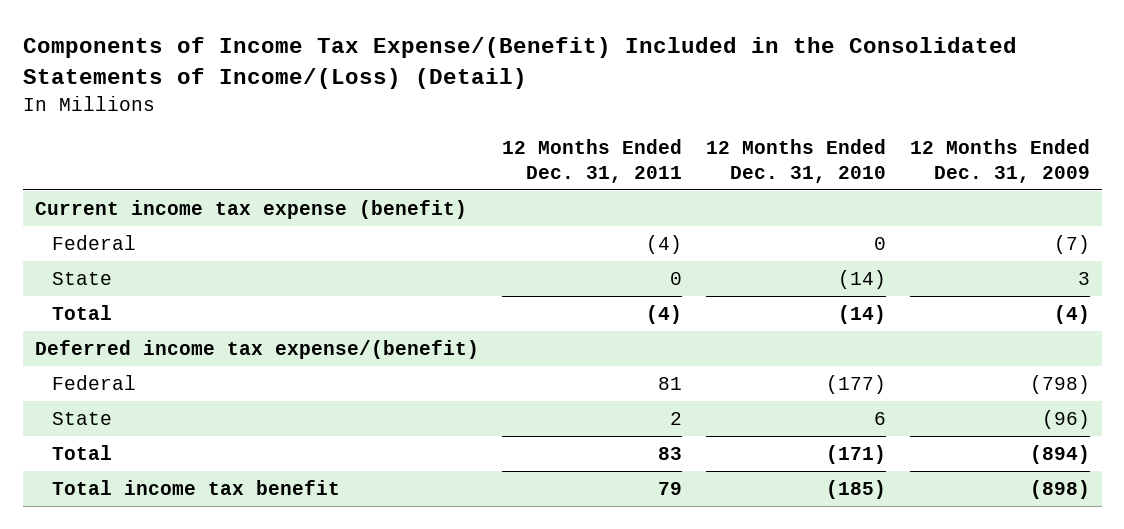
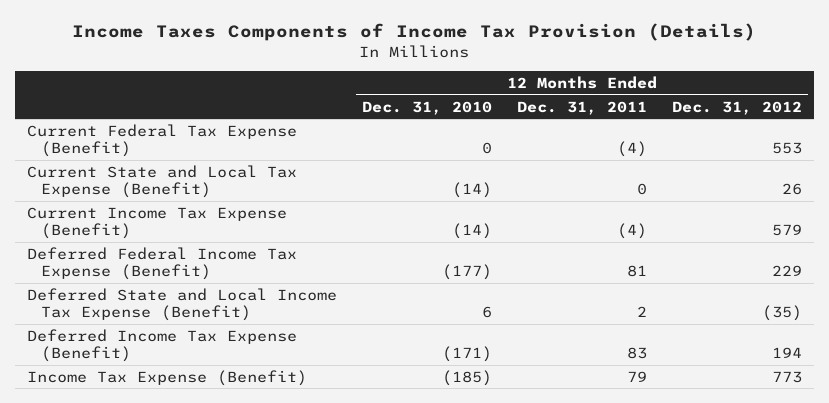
[22,37,1017,89] Components of Income Tax Expense/(Benefit) Included in the Consolidated Statements of Income/(Loss) (Detail) -> [72,23,757,42] Income Taxes Components of Income Tax Provision (Details)
[909,139,1090,184] 12 Months Ended Dec. 31, 2009 -> none
none -> [671,100,802,115] Dec. 31, 2012
[34,199,467,219] Current income tax expense (benefit) -> none
[34,339,479,359] Deferred income tax expense/(benefit) -> none
[52,234,137,250] Federal -> [27,123,298,157] Current Federal Tax Expense (Benefit)
[52,271,113,285] State -> [27,164,298,198] Current State and Local Tax Expense (Benefit)
[52,304,113,320] Total -> [27,206,288,239] Current Income Tax Expense (Benefit)
[52,374,137,390] Federal -> [27,246,298,280] Deferred Federal Income Tax Expense (Benefit)
[52,411,113,425] State -> [27,287,338,321] Deferred State and Local Income Tax Expense (Benefit)
[52,444,113,460] Total -> [27,328,298,362] Deferred Income Tax Expense (Benefit)
[52,479,341,495] Total income tax benefit -> [27,369,308,386] Income Tax Expense (Benefit)

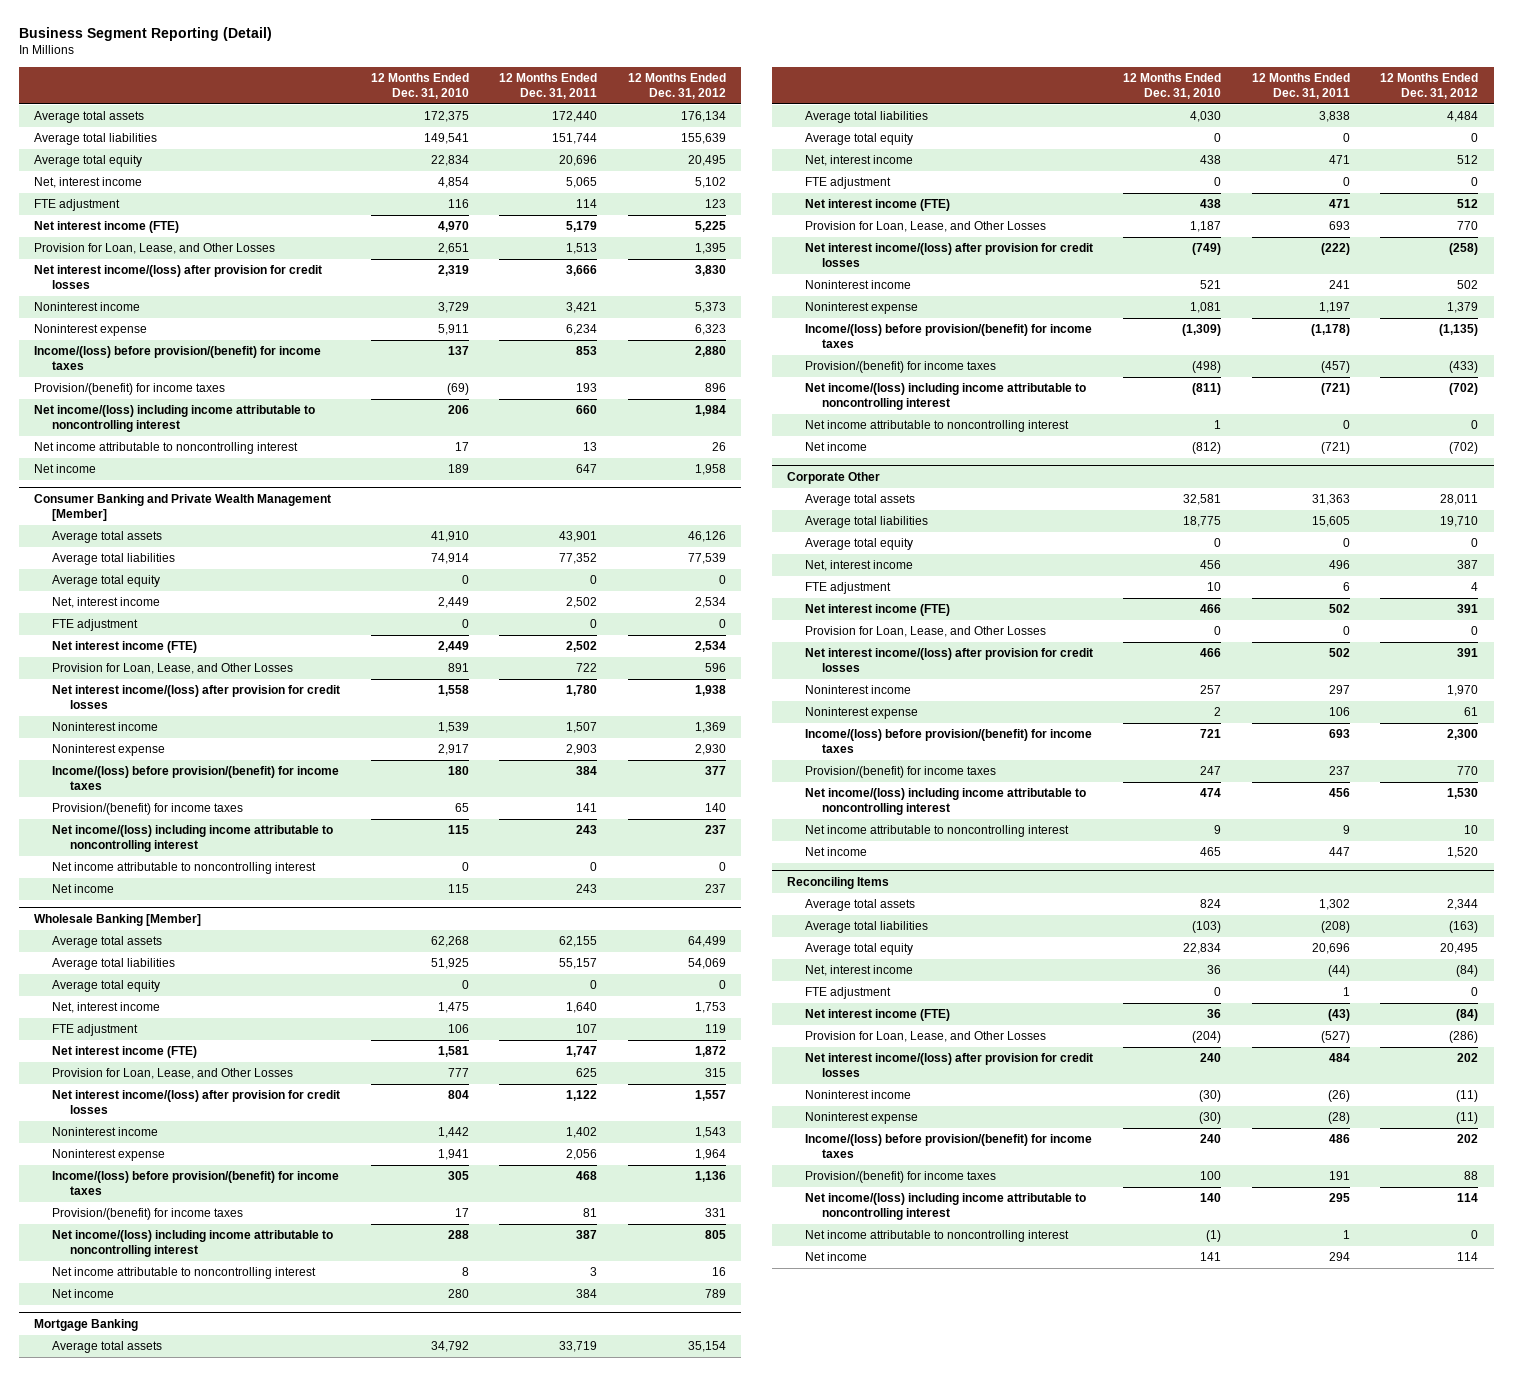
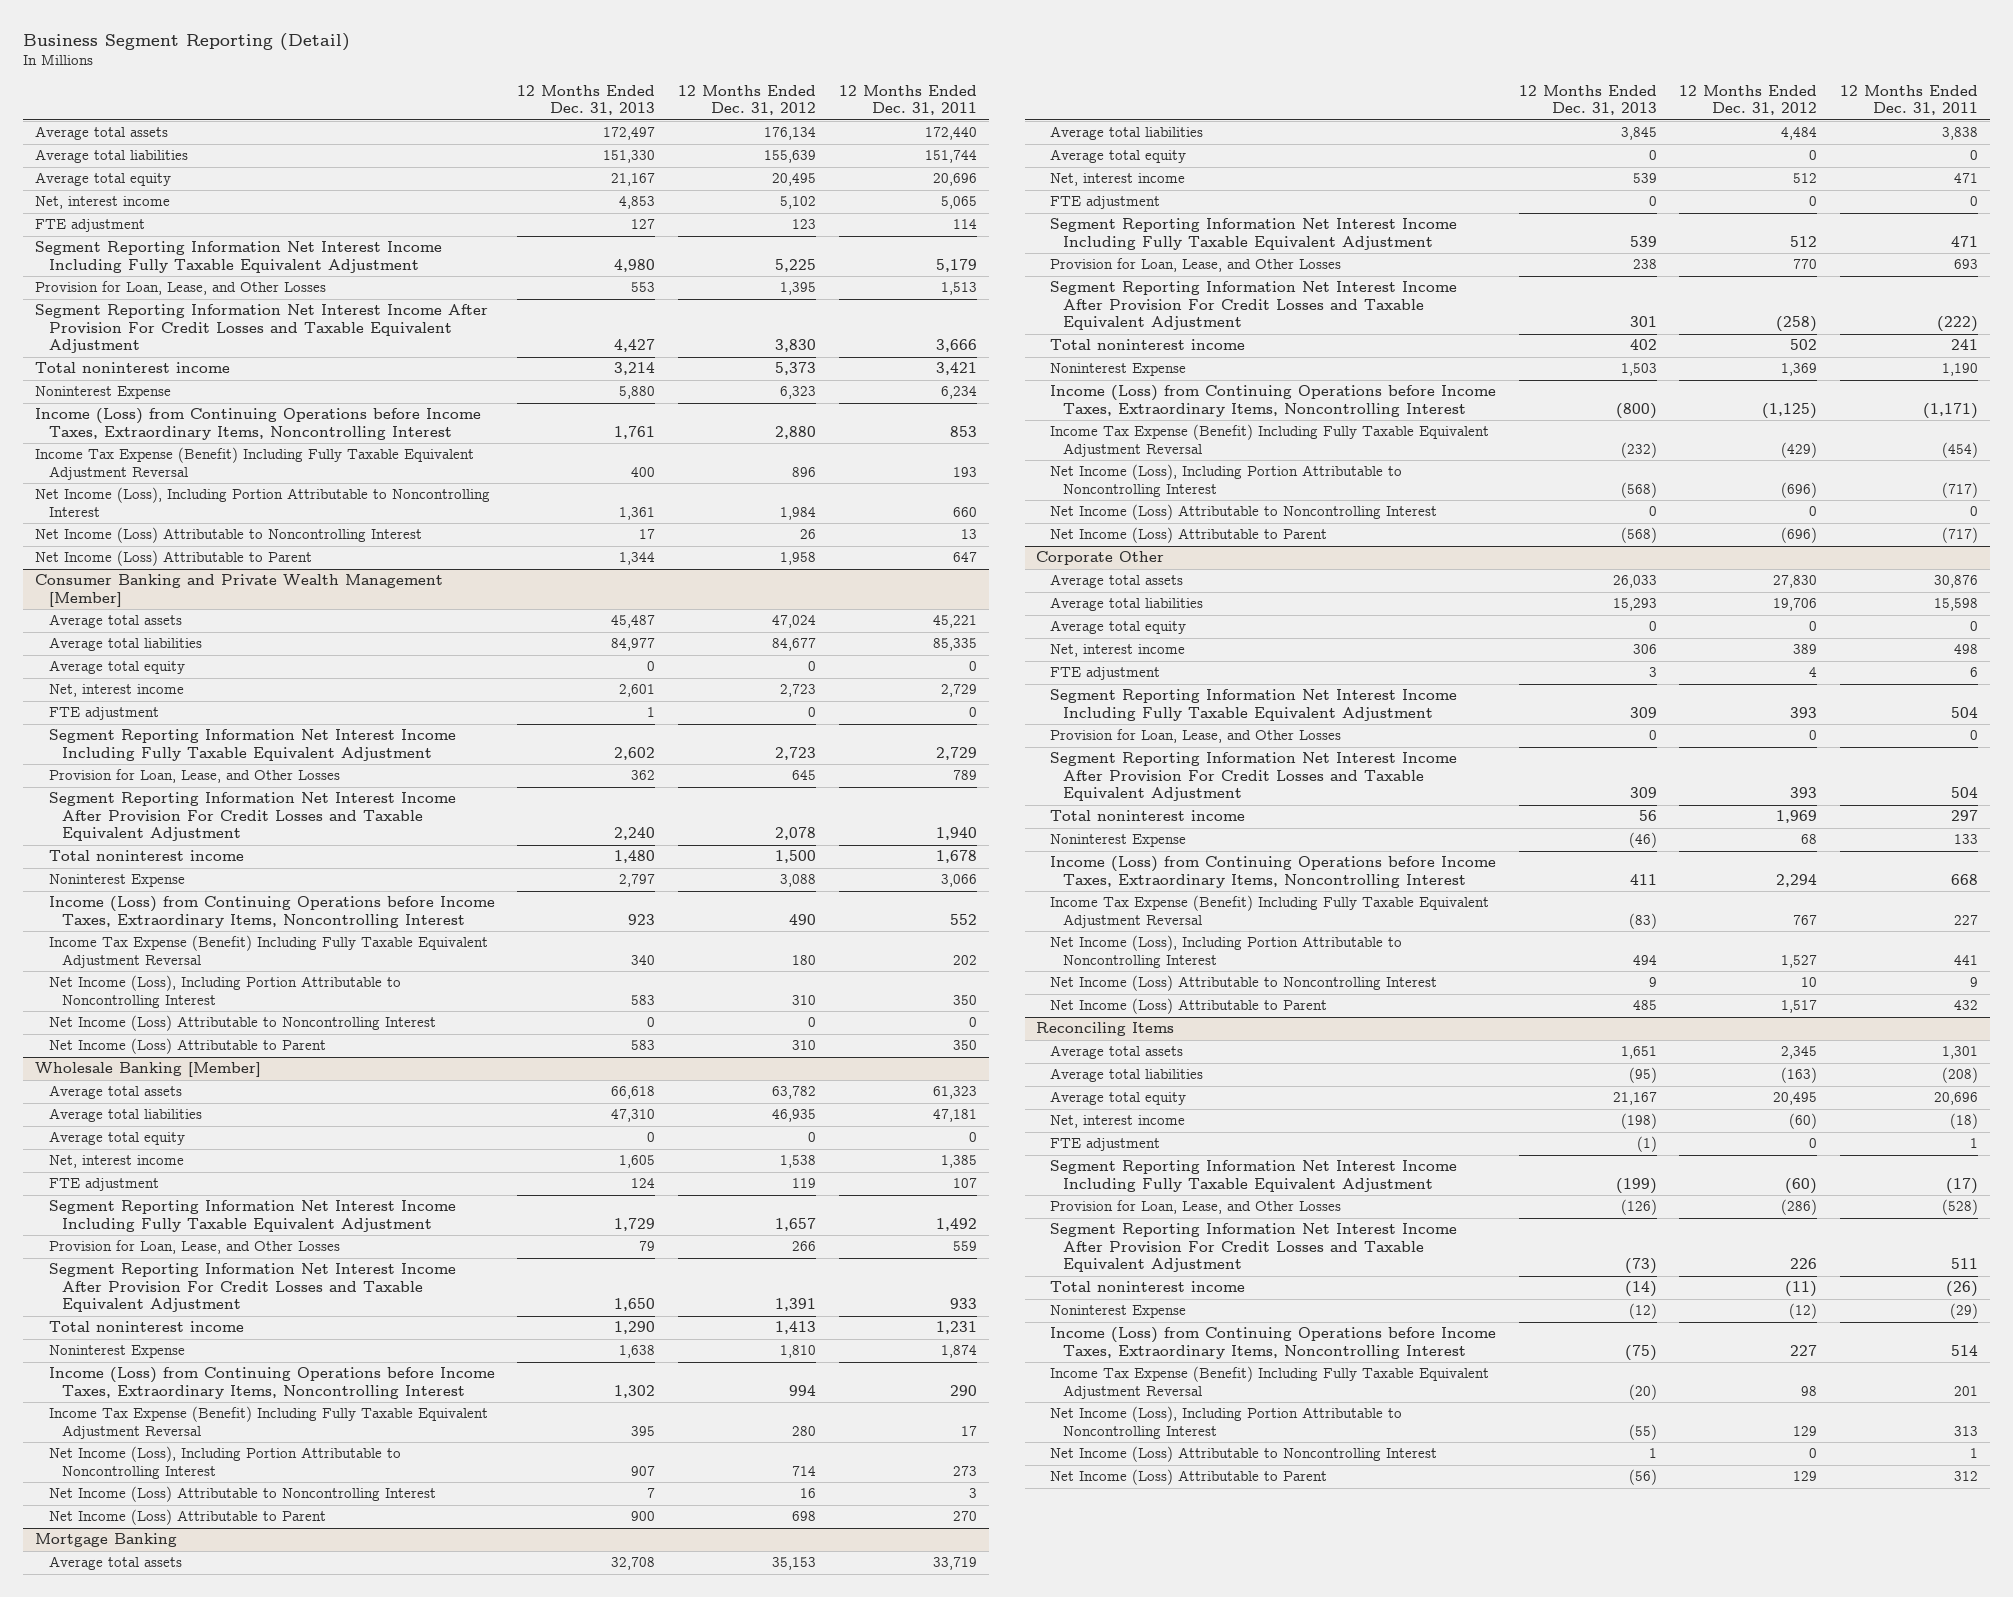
[370,72,469,99] 12 Months Ended Dec. 31, 2010 -> none
none -> [517,84,656,116] 12 Months Ended Dec. 31, 2013
[34,221,180,234] Net interest income (FTE) -> [34,241,442,273] Segment Reporting Information Net Interest Income Including Fully Taxable Equivalent Adjustment
[34,265,323,290] Net interest income/(loss) after provision for credit losses -> [34,304,488,354] Segment Reporting Information Net Interest Income After Provision For Credit Losses and Taxable Equivalent Adjustment
[34,302,141,312] Noninterest income -> [34,362,230,374] Total noninterest income
[34,324,148,337] Noninterest expense -> [34,386,171,400] Noninterest Expense
[34,346,322,371] Income/(loss) before provision/(benefit) for income taxes -> [34,408,481,440] Income (Loss) from Continuing Operations before Income Taxes, Extraordinary Items, Noncontrolling Interest
[34,383,226,396] Provision/(benefit) for income taxes -> [34,447,474,480] Income Tax Expense (Benefit) Including Fully Taxable Equivalent Adjustment Reversal
[34,405,316,433] Net income/(loss) including income attributable to noncontrolling interest -> [34,487,490,517] Net Income (Loss), Including Portion Attributable to Noncontrolling Interest
[34,442,299,455] Net income attributable to noncontrolling interest -> [34,527,422,544] Net Income (Loss) Attributable to Noncontrolling Interest
[34,464,97,474] Net income -> [34,550,312,567] Net Income (Loss) Attributable to Parent
[559,531,598,543] 43,901 -> [933,615,978,629] 45,221
[687,531,726,543] 46,126 -> [772,615,817,629] 47,024
[559,553,598,565] 77,352 -> [933,638,978,652] 85,335
[687,553,726,565] 77,539 -> [772,638,817,652] 84,677
[566,597,598,609] 2,502 -> [941,684,978,698] 2,729
[694,597,726,609] 2,534 -> [780,684,817,698] 2,723
[52,641,198,654] Net interest income (FTE) -> [48,729,456,761] Segment Reporting Information Net Interest Income Including Fully Taxable Equivalent Adjustment
[566,641,598,653] 2,502 -> [936,746,978,760] 2,729
[694,641,726,653] 2,534 -> [775,746,817,760] 2,723
[576,663,598,673] 722 -> [953,770,978,781] 789
[704,663,726,673] 596 -> [792,770,817,781] 645
[52,685,341,710] Net interest income/(loss) after provision for credit losses -> [48,792,456,842] Segment Reporting Information Net Interest Income After Provision For Credit Losses and Taxable Equivalent Adjustment
[566,685,598,697] 1,780 -> [936,827,978,841] 1,940
[694,685,726,697] 1,938 -> [775,827,817,841] 2,078
[52,722,159,732] Noninterest income -> [48,850,244,862] Total noninterest income
[566,722,598,734] 1,507 -> [936,850,978,864] 1,678
[694,722,726,734] 1,369 -> [775,850,817,864] 1,500
[52,744,166,757] Noninterest expense -> [48,874,185,888] Noninterest Expense
[566,744,598,756] 2,903 -> [941,874,978,888] 3,066
[694,744,726,756] 2,930 -> [780,874,817,888] 3,088
[52,766,340,791] Income/(loss) before provision/(benefit) for income taxes -> [48,896,495,928] Income (Loss) from Continuing Operations before Income Taxes, Extraordinary Items, Noncontrolling Interest
[576,766,598,776] 384 -> [950,913,978,925] 552
[704,766,726,776] 377 -> [789,913,817,925] 490
[52,803,244,816] Provision/(benefit) for income taxes -> [48,935,488,968] Income Tax Expense (Benefit) Including Fully Taxable Equivalent Adjustment Reversal
[576,803,598,813] 141 -> [953,954,978,965] 202
[704,803,726,813] 140 -> [792,954,817,965] 180
[52,825,334,853] Net income/(loss) including income attributable to noncontrolling interest -> [48,975,401,1008] Net Income (Loss), Including Portion Attributable to Noncontrolling Interest
[576,825,598,835] 243 -> [953,994,978,1005] 350
[704,825,726,835] 237 -> [792,994,817,1005] 310
[52,862,317,875] Net income attributable to noncontrolling interest -> [48,1015,436,1032] Net Income (Loss) Attributable to Noncontrolling Interest
[52,884,115,894] Net income -> [48,1038,326,1055] Net Income (Loss) Attributable to Parent
[576,884,598,894] 243 -> [953,1040,978,1051] 350
[704,884,726,894] 237 -> [792,1040,817,1051] 310
[559,936,598,948] 62,155 -> [933,1086,978,1100] 61,323
[687,936,726,948] 64,499 -> [772,1086,817,1100] 63,782
[559,958,598,970] 55,157 -> [933,1109,978,1123] 47,181
[687,958,726,970] 54,069 -> [772,1109,817,1123] 46,935
[566,1002,598,1014] 1,640 -> [941,1155,978,1169] 1,385
[694,1002,726,1014] 1,753 -> [780,1155,817,1169] 1,538
[52,1046,198,1059] Net interest income (FTE) -> [48,1200,456,1232] Segment Reporting Information Net Interest Income Including Fully Taxable Equivalent Adjustment
[566,1046,598,1058] 1,747 -> [936,1217,978,1231] 1,492
[694,1046,726,1058] 1,872 -> [775,1217,817,1231] 1,657
[576,1068,598,1078] 625 -> [953,1241,978,1252] 559
[704,1068,726,1078] 315 -> [792,1241,817,1252] 266
[52,1090,341,1115] Net interest income/(loss) after provision for credit losses -> [48,1263,456,1313] Segment Reporting Information Net Interest Income After Provision For Credit Losses and Taxable Equivalent Adjustment
[566,1090,598,1102] 1,122 -> [950,1298,978,1310] 933
[694,1090,726,1102] 1,557 -> [775,1298,817,1312] 1,391
[52,1127,159,1137] Noninterest income -> [48,1321,244,1333] Total noninterest income
[566,1127,598,1139] 1,402 -> [936,1321,978,1335] 1,231
[694,1127,726,1139] 1,543 -> [775,1321,817,1335] 1,413
[52,1149,166,1162] Noninterest expense -> [48,1345,185,1359] Noninterest Expense
[566,1149,598,1161] 2,056 -> [941,1345,978,1359] 1,874
[694,1149,726,1161] 1,964 -> [780,1345,817,1359] 1,810
[52,1171,340,1196] Income/(loss) before provision/(benefit) for income taxes -> [48,1367,495,1399] Income (Loss) from Continuing Operations before Income Taxes, Extraordinary Items, Noncontrolling Interest
[576,1171,598,1181] 468 -> [950,1384,978,1396] 290
[694,1171,726,1183] 1,136 -> [789,1384,817,1396] 994
[52,1208,244,1221] Provision/(benefit) for income taxes -> [48,1406,488,1439] Income Tax Expense (Benefit) Including Fully Taxable Equivalent Adjustment Reversal
[583,1208,598,1218] 81 -> [961,1425,978,1436] 17
[704,1208,726,1218] 331 -> [792,1425,817,1436] 280
[52,1230,334,1258] Net income/(loss) including income attributable to noncontrolling interest -> [48,1446,401,1479] Net Income (Loss), Including Portion Attributable to Noncontrolling Interest
[576,1230,598,1240] 387 -> [953,1465,978,1476] 273
[704,1230,726,1240] 805 -> [792,1465,817,1476] 714
[52,1267,317,1280] Net income attributable to noncontrolling interest -> [48,1486,436,1503] Net Income (Loss) Attributable to Noncontrolling Interest
[52,1289,115,1299] Net income -> [48,1509,326,1526] Net Income (Loss) Attributable to Parent
[576,1289,598,1299] 384 -> [953,1511,978,1522] 270
[704,1289,726,1299] 789 -> [792,1511,817,1522] 698
[687,1341,726,1353] 35,154 -> [772,1557,817,1571] 35,153
[804,199,950,212] Net interest income (FTE) -> [1049,218,1457,250] Segment Reporting Information Net Interest Income Including Fully Taxable Equivalent Adjustment
[804,243,1093,268] Net interest income/(loss) after provision for credit losses -> [1049,281,1457,331] Segment Reporting Information Net Interest Income After Provision For Credit Losses and Taxable Equivalent Adjustment
[804,280,911,290] Noninterest income -> [1049,339,1245,351] Total noninterest income
[804,302,918,315] Noninterest expense -> [1049,363,1186,377] Noninterest Expense
[1318,302,1350,314] 1,197 -> [1942,363,1979,377] 1,190
[1447,302,1479,314] 1,379 -> [1781,363,1818,377] 1,369
[804,324,1092,349] Income/(loss) before provision/(benefit) for income taxes -> [1049,385,1496,417] Income (Loss) from Continuing Operations before Income Taxes, Extraordinary Items, Noncontrolling Interest
[1310,324,1350,337] (1,178) -> [1923,402,1979,419] (1,171)
[1439,324,1479,337] (1,135) -> [1762,402,1818,419] (1,125)
[804,361,996,374] Provision/(benefit) for income taxes -> [1049,424,1489,457] Income Tax Expense (Benefit) Including Fully Taxable Equivalent Adjustment Reversal
[1320,361,1350,374] (457) -> [1942,441,1979,458] (454)
[1449,361,1479,374] (433) -> [1781,441,1818,458] (429)
[804,383,1086,411] Net income/(loss) including income attributable to noncontrolling interest -> [1049,464,1402,497] Net Income (Loss), Including Portion Attributable to Noncontrolling Interest
[1320,383,1350,396] (721) -> [1942,481,1979,498] (717)
[1449,383,1479,396] (702) -> [1781,481,1818,498] (696)
[804,420,1069,433] Net income attributable to noncontrolling interest -> [1049,504,1437,521] Net Income (Loss) Attributable to Noncontrolling Interest
[804,442,867,452] Net income -> [1049,527,1327,544] Net Income (Loss) Attributable to Parent
[1320,442,1350,455] (721) -> [1942,527,1979,544] (717)
[1449,442,1479,455] (702) -> [1781,527,1818,544] (696)
[1311,494,1350,506] 31,363 -> [1934,575,1979,589] 30,876
[1440,494,1479,506] 28,011 -> [1773,575,1818,589] 27,830
[1311,516,1350,528] 15,605 -> [1934,598,1979,612] 15,598
[1440,516,1479,528] 19,710 -> [1773,598,1818,612] 19,706
[1328,560,1350,570] 496 -> [1954,644,1979,655] 498
[1457,560,1479,570] 387 -> [1793,644,1818,655] 389
[804,604,950,617] Net interest income (FTE) -> [1049,689,1457,721] Segment Reporting Information Net Interest Income Including Fully Taxable Equivalent Adjustment
[1328,604,1350,614] 502 -> [1951,706,1979,718] 504
[1457,604,1479,614] 391 -> [1790,706,1818,718] 393
[804,648,1093,673] Net interest income/(loss) after provision for credit losses -> [1049,752,1457,802] Segment Reporting Information Net Interest Income After Provision For Credit Losses and Taxable Equivalent Adjustment
[1328,648,1350,658] 502 -> [1951,787,1979,799] 504
[1457,648,1479,658] 391 -> [1790,787,1818,799] 393
[804,685,911,695] Noninterest income -> [1049,810,1245,822] Total noninterest income
[1447,685,1479,697] 1,970 -> [1776,810,1818,824] 1,969
[804,707,918,720] Noninterest expense -> [1049,834,1186,848] Noninterest Expense
[1328,707,1350,717] 106 -> [1954,834,1979,845] 133
[1464,707,1479,717] 61 -> [1801,834,1818,845] 68
[804,729,1092,754] Income/(loss) before provision/(benefit) for income taxes -> [1049,856,1496,888] Income (Loss) from Continuing Operations before Income Taxes, Extraordinary Items, Noncontrolling Interest
[1328,729,1350,739] 693 -> [1951,873,1979,885] 668
[1447,729,1479,741] 2,300 -> [1776,873,1818,887] 2,294
[804,766,996,779] Provision/(benefit) for income taxes -> [1049,895,1489,928] Income Tax Expense (Benefit) Including Fully Taxable Equivalent Adjustment Reversal
[1328,766,1350,776] 237 -> [1954,914,1979,925] 227
[1457,766,1479,776] 770 -> [1793,914,1818,925] 767
[804,788,1086,816] Net income/(loss) including income attributable to noncontrolling interest -> [1049,935,1402,968] Net Income (Loss), Including Portion Attributable to Noncontrolling Interest
[1328,788,1350,798] 456 -> [1954,954,1979,965] 441
[1447,788,1479,800] 1,530 -> [1781,954,1818,968] 1,527
[804,825,1069,838] Net income attributable to noncontrolling interest -> [1049,975,1437,992] Net Income (Loss) Attributable to Noncontrolling Interest
[804,847,867,857] Net income -> [1049,998,1327,1015] Net Income (Loss) Attributable to Parent
[1328,847,1350,857] 447 -> [1954,1000,1979,1011] 432
[1447,847,1479,859] 1,520 -> [1781,1000,1818,1014] 1,517
[1318,899,1350,911] 1,302 -> [1942,1046,1979,1060] 1,301
[1447,899,1479,911] 2,344 -> [1781,1046,1818,1060] 2,345
[1327,965,1350,978] (44) -> [1950,1113,1979,1130] (18)
[1456,965,1479,978] (84) -> [1789,1113,1818,1130] (60)
[804,1009,950,1022] Net interest income (FTE) -> [1049,1160,1457,1192] Segment Reporting Information Net Interest Income Including Fully Taxable Equivalent Adjustment
[1327,1009,1350,1022] (43) -> [1946,1177,1979,1194] (17)
[1456,1009,1479,1022] (84) -> [1785,1177,1818,1194] (60)
[1320,1031,1350,1044] (527) -> [1942,1199,1979,1216] (528)
[804,1053,1093,1078] Net interest income/(loss) after provision for credit losses -> [1049,1223,1457,1273] Segment Reporting Information Net Interest Income After Provision For Credit Losses and Taxable Equivalent Adjustment
[1328,1053,1350,1063] 484 -> [1951,1258,1979,1270] 511
[1457,1053,1479,1063] 202 -> [1790,1258,1818,1270] 226
[804,1090,911,1100] Noninterest income -> [1049,1281,1245,1293] Total noninterest income
[804,1112,918,1125] Noninterest expense -> [1049,1305,1186,1319] Noninterest Expense
[1327,1112,1350,1125] (28) -> [1950,1303,1979,1320] (29)
[1456,1112,1479,1125] (11) -> [1789,1303,1818,1320] (12)
[804,1134,1092,1159] Income/(loss) before provision/(benefit) for income taxes -> [1049,1327,1496,1359] Income (Loss) from Continuing Operations before Income Taxes, Extraordinary Items, Noncontrolling Interest
[1328,1134,1350,1144] 486 -> [1951,1344,1979,1356] 514
[1457,1134,1479,1144] 202 -> [1790,1344,1818,1356] 227
[804,1171,996,1184] Provision/(benefit) for income taxes -> [1049,1366,1489,1399] Income Tax Expense (Benefit) Including Fully Taxable Equivalent Adjustment Reversal
[1328,1171,1350,1181] 191 -> [1954,1385,1979,1396] 201
[1464,1171,1479,1181] 88 -> [1801,1385,1818,1396] 98
[804,1193,1086,1221] Net income/(loss) including income attributable to noncontrolling interest -> [1049,1406,1402,1439] Net Income (Loss), Including Portion Attributable to Noncontrolling Interest
[1328,1193,1350,1203] 295 -> [1954,1425,1979,1436] 313
[1457,1193,1479,1203] 114 -> [1793,1425,1818,1436] 129
[804,1230,1069,1243] Net income attributable to noncontrolling interest -> [1049,1446,1437,1463] Net Income (Loss) Attributable to Noncontrolling Interest
[804,1252,867,1262] Net income -> [1049,1469,1327,1486] Net Income (Loss) Attributable to Parent
[1328,1252,1350,1262] 294 -> [1954,1471,1979,1482] 312
[1457,1252,1479,1262] 114 -> [1793,1471,1818,1482] 129

